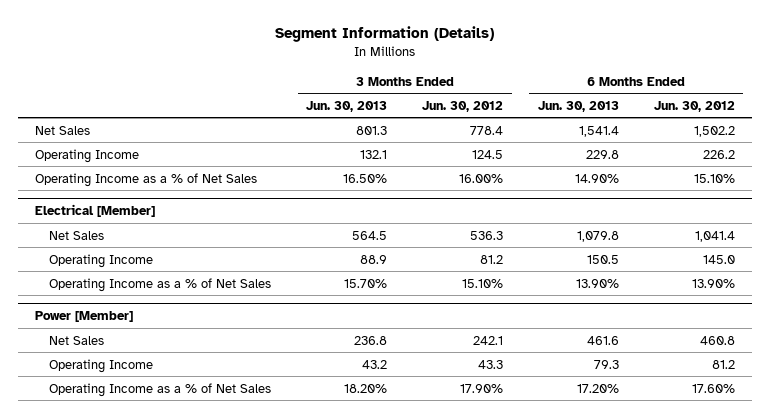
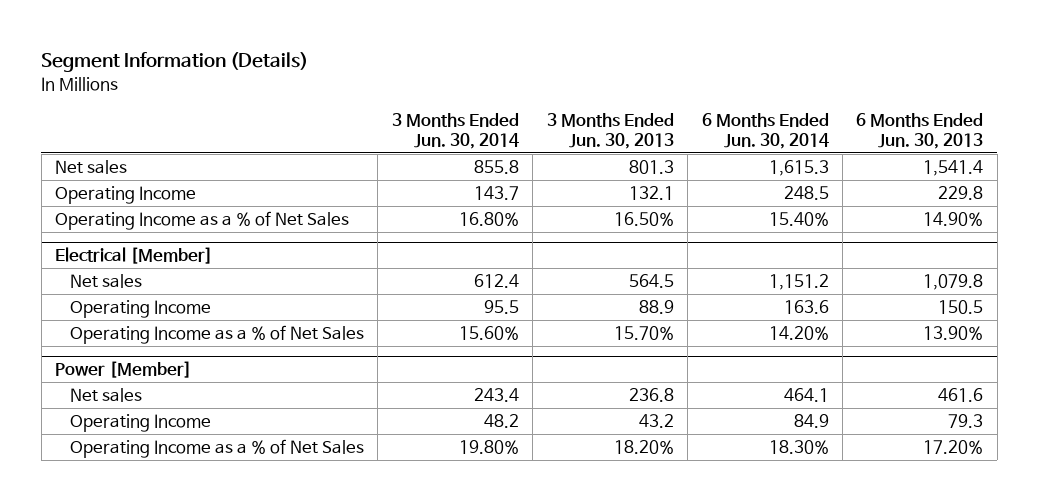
[422,100,504,112] Jun. 30, 2012 -> none
[653,100,735,112] Jun. 30, 2012 -> none
none -> [391,112,519,149] 3 Months Ended Jun. 30, 2014
none -> [701,112,829,149] 6 Months Ended Jun. 30, 2014
[35,125,91,135] Net Sales -> [55,160,128,175] Net sales
[49,230,105,240] Net Sales -> [69,274,142,289] Net sales
[49,335,105,345] Net Sales -> [69,388,142,403] Net sales

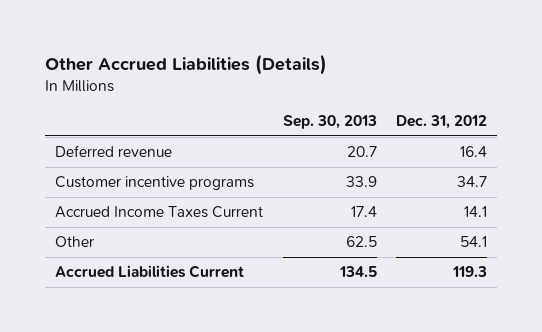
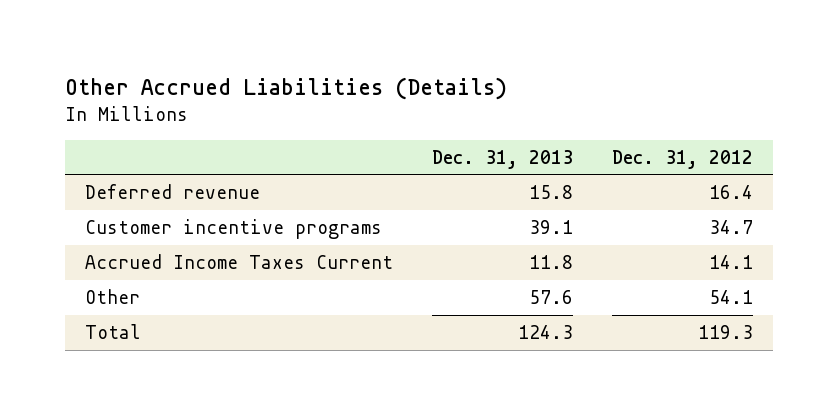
[282,115,377,130] Sep. 30, 2013 -> none
none -> [432,149,574,169] Dec. 31, 2013
[55,265,245,279] Accrued Liabilities Current -> [84,323,141,339] Total

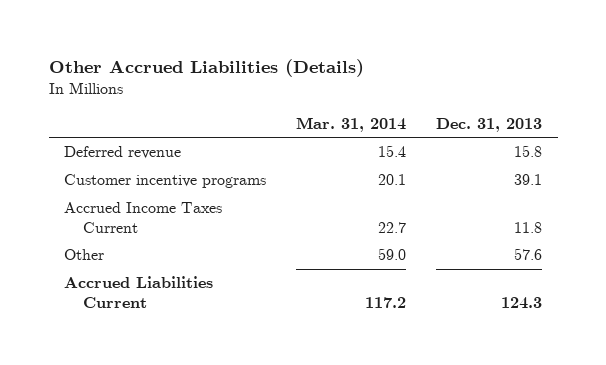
[612,149,754,169] Dec. 31, 2012 -> none
none -> [296,116,407,132] Mar. 31, 2014
[84,323,141,339] Total -> [63,276,213,308] Accrued Liabilities Current

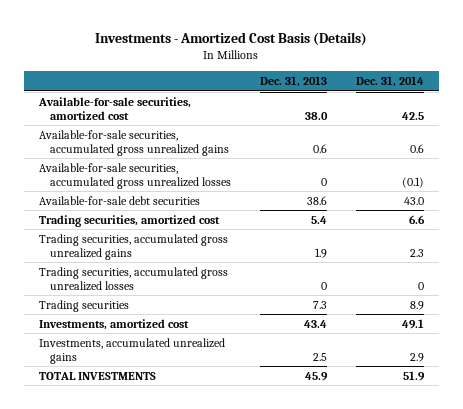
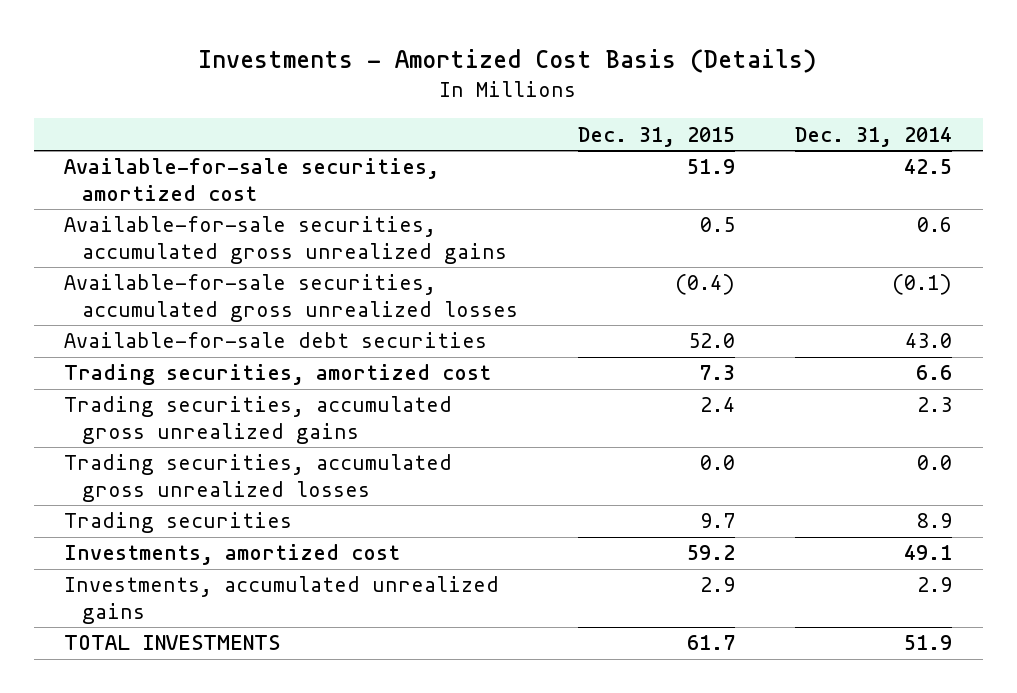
[259,76,327,88] Dec. 31, 2013 -> none
none -> [577,126,735,147] Dec. 31, 2015
[418,281,425,290] 0 -> [917,455,953,471] 0.0

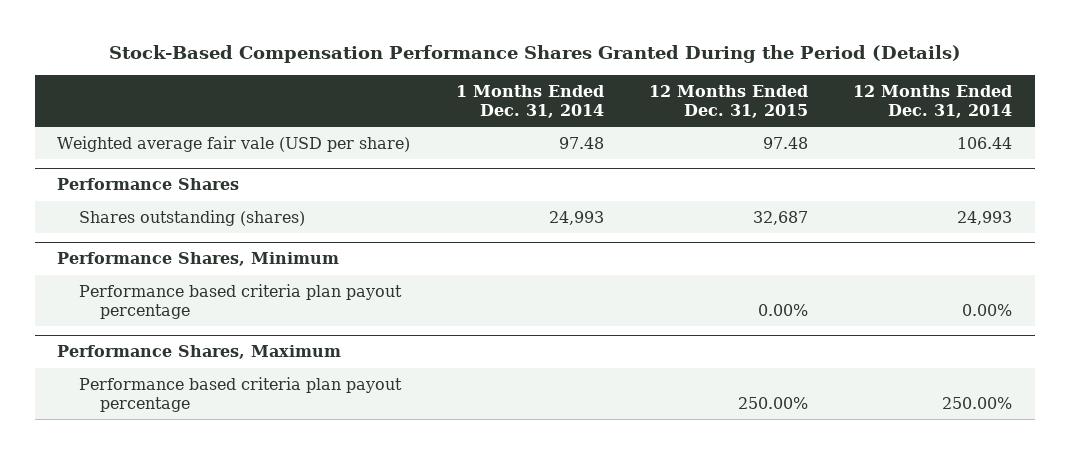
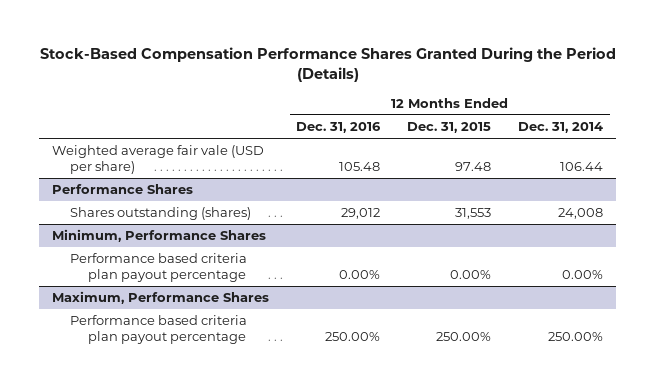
[455,84,604,119] 1 Months Ended Dec. 31, 2014 -> none
none -> [296,122,382,134] Dec. 31, 2016
[753,210,809,225] 32,687 -> [455,208,492,220] 31,553
[957,210,1013,225] 24,993 -> [558,208,604,220] 24,008
[57,252,340,267] Performance Shares, Minimum -> [52,229,267,243] Minimum, Performance Shares
[57,345,342,360] Performance Shares, Maximum -> [52,291,270,305] Maximum, Performance Shares

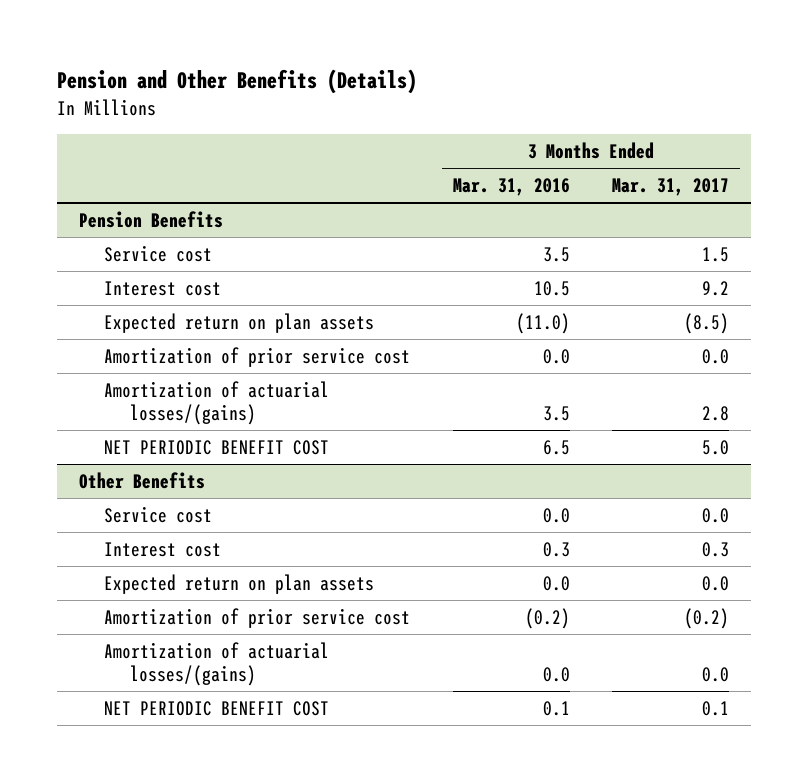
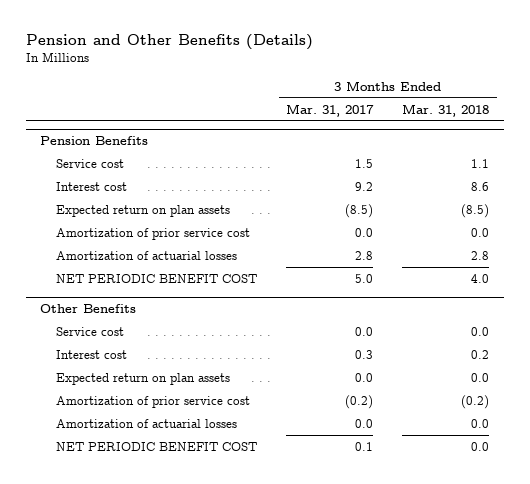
[452,178,570,197] Mar. 31, 2016 -> none
none -> [402,103,490,117] Mar. 31, 2018
[104,380,330,426] Amortization of actuarial losses/(gains) -> [55,250,237,260] Amortization of actuarial losses
[104,641,330,687] Amortization of actuarial losses/(gains) -> [55,418,237,428] Amortization of actuarial losses

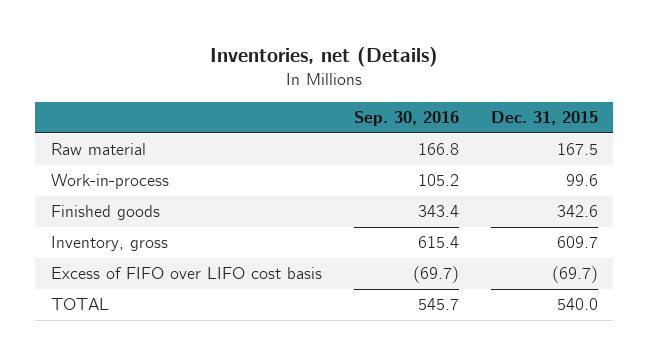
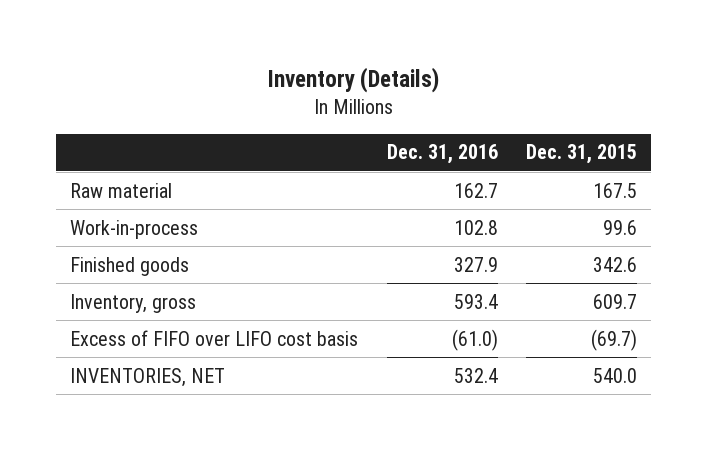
[210,46,439,67] Inventories, net (Details) -> [267,66,439,93] Inventory (Details)
[353,111,459,127] Sep. 30, 2016 -> none
none -> [386,144,498,165] Dec. 31, 2016
[51,298,110,311] TOTAL -> [70,367,226,387] INVENTORIES, NET

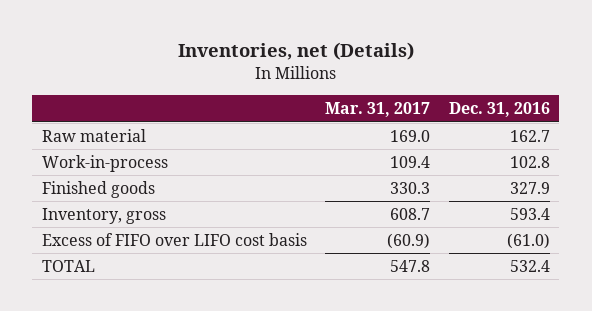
[267,66,439,93] Inventory (Details) -> [177,42,414,61] Inventories, net (Details)
[526,144,638,165] Dec. 31, 2015 -> none
none -> [325,102,431,118] Mar. 31, 2017
[70,367,226,387] INVENTORIES, NET -> [41,259,95,272] TOTAL

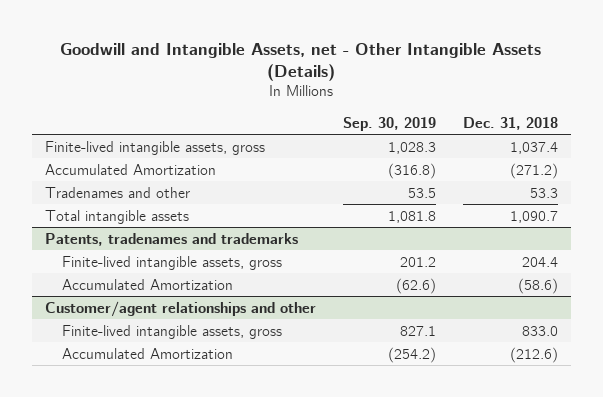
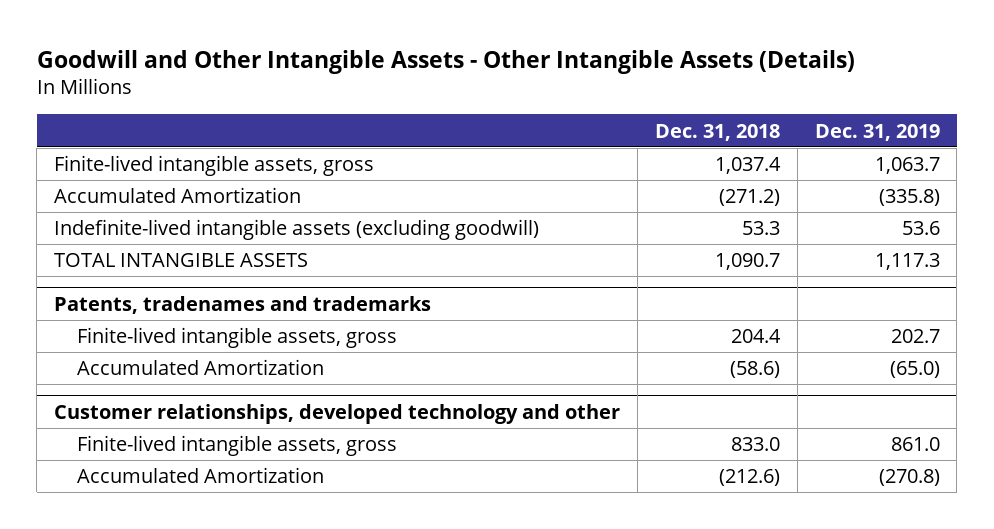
[60,42,542,81] Goodwill and Intangible Assets, net - Other Intangible Assets (Details) -> [36,49,855,74] Goodwill and Other Intangible Assets - Other Intangible Assets (Details)
[342,116,436,131] Sep. 30, 2019 -> none
none -> [814,123,940,141] Dec. 31, 2019
[45,186,191,198] Tradenames and other -> [54,219,540,241] Indefinite-lived intangible assets (excluding goodwill)
[45,209,190,224] Total intangible assets -> [54,253,309,268] TOTAL INTANGIBLE ASSETS
[45,300,317,317] Customer/agent relationships and other -> [54,403,621,424] Customer relationships, developed technology and other

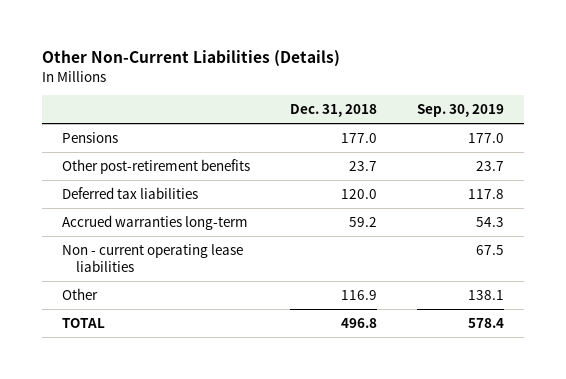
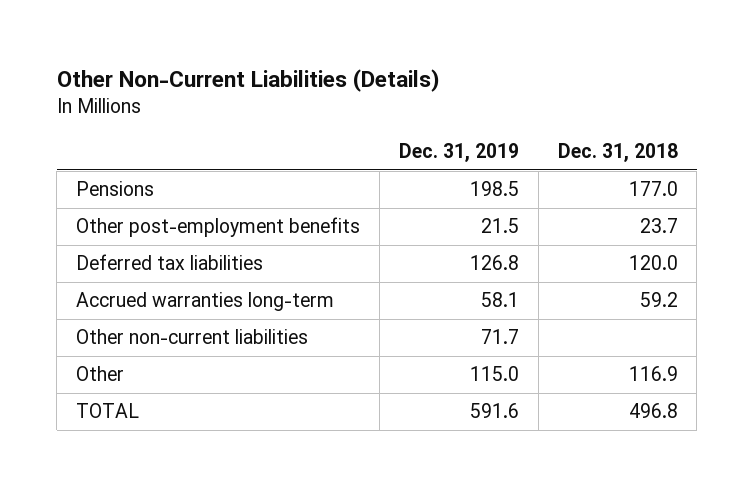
[416,104,504,118] Sep. 30, 2019 -> none
none -> [398,143,519,163] Dec. 31, 2019
[61,159,250,175] Other post-retirement benefits -> [76,217,361,238] Other post-employment benefits
[61,244,243,273] Non - current operating lease liabilities -> [76,329,309,345] Other non-current liabilities

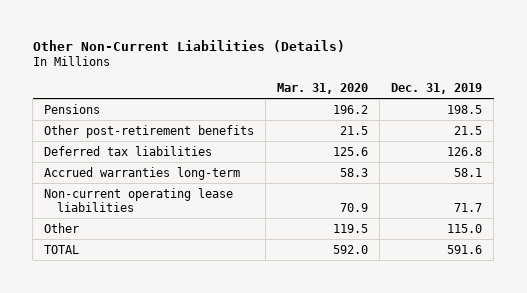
[557,143,678,163] Dec. 31, 2018 -> none
none -> [277,82,369,94] Mar. 31, 2020
[76,217,361,238] Other post-employment benefits -> [44,124,255,138] Other post-retirement benefits
[76,329,309,345] Other non-current liabilities -> [44,187,234,212] Non-current operating lease liabilities

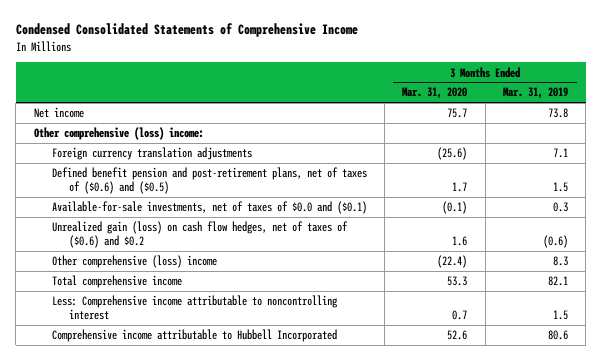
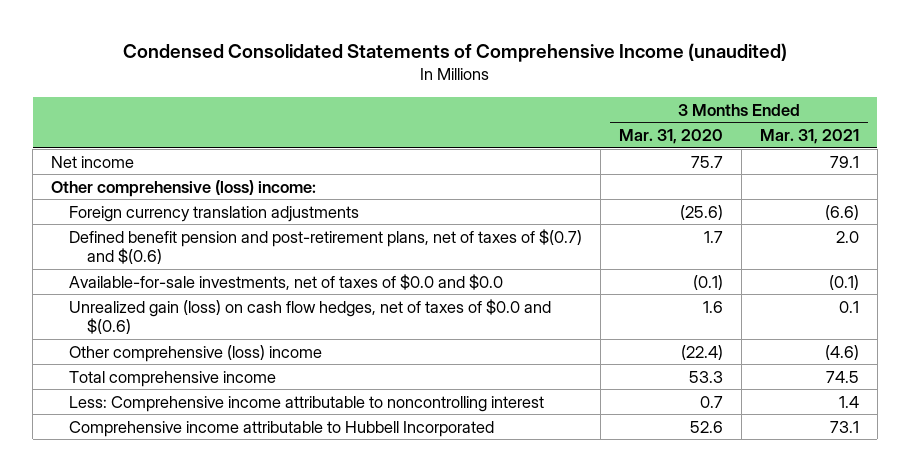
[15,23,358,38] Condensed Consolidated Statements of Comprehensive Income -> [123,43,788,63] Condensed Consolidated Statements of Comprehensive Income (unaudited)
[502,87,568,100] Mar. 31, 2019 -> none
none -> [759,129,859,145] Mar. 31, 2021
[51,167,367,195] Defined benefit pension and post-retirement plans, net of taxes of ($0.6) and ($0.5) -> [69,228,583,264] Defined benefit pension and post-retirement plans, net of taxes of $(0.7) and $(0.6)
[51,201,367,215] Available-for-sale investments, net of taxes of $0.0 and ($0.1) -> [69,273,504,290] Available-for-sale investments, net of taxes of $0.0 and $0.0
[51,221,348,249] Unrealized gain (loss) on cash flow hedges, net of taxes of ($0.6) and $0.2 -> [69,298,552,334] Unrealized gain (loss) on cash flow hedges, net of taxes of $0.0 and $(0.6)

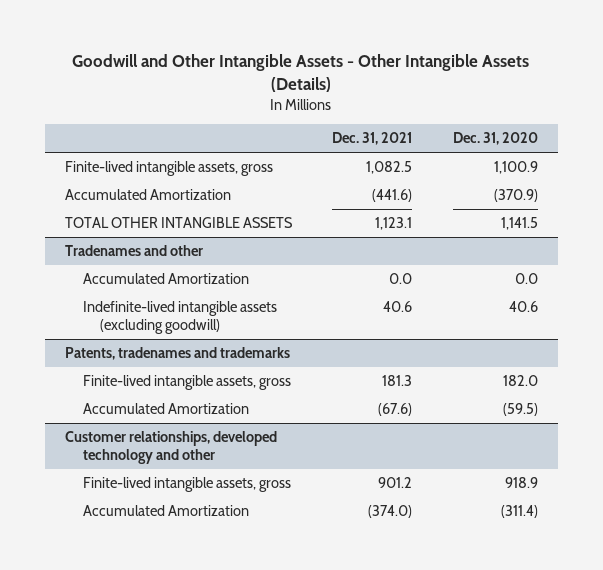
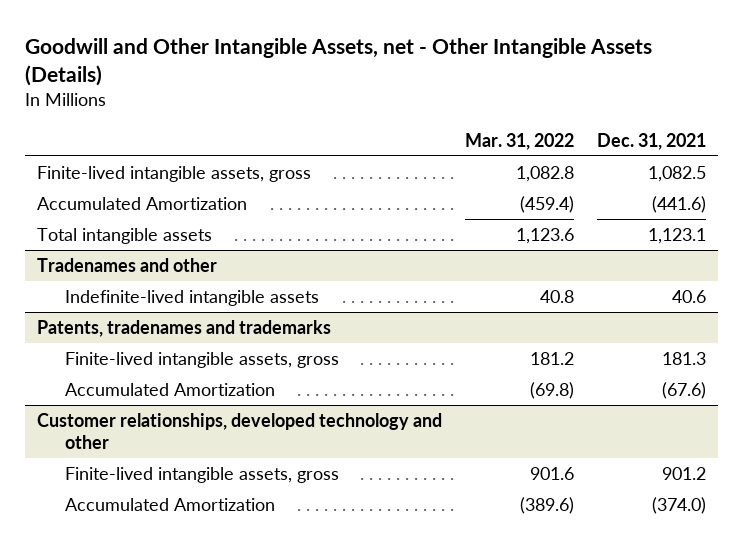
[72,54,530,93] Goodwill and Other Intangible Assets - Other Intangible Assets (Details) -> [25,37,653,86] Goodwill and Other Intangible Assets, net - Other Intangible Assets (Details)
[452,132,538,146] Dec. 31, 2020 -> none
none -> [465,132,575,150] Mar. 31, 2022
[64,217,293,229] TOTAL OTHER INTANGIBLE ASSETS -> [36,228,212,245] Total intangible assets
[82,273,249,285] Accumulated Amortization -> none
[82,301,277,335] Indefinite-lived intangible assets (excluding goodwill) -> [65,290,320,307] Indefinite-lived intangible assets

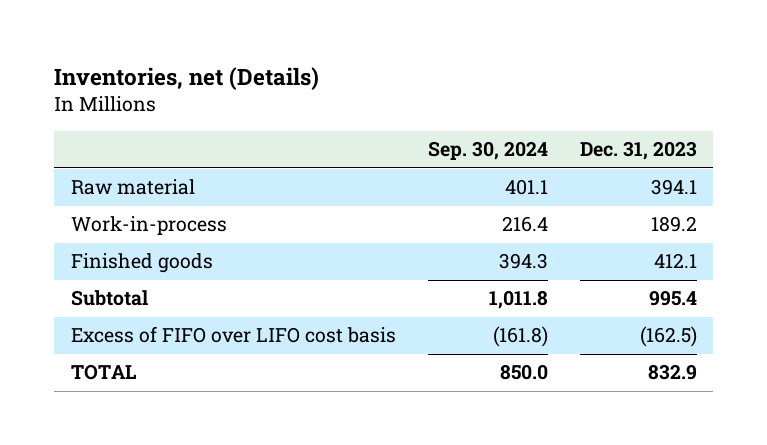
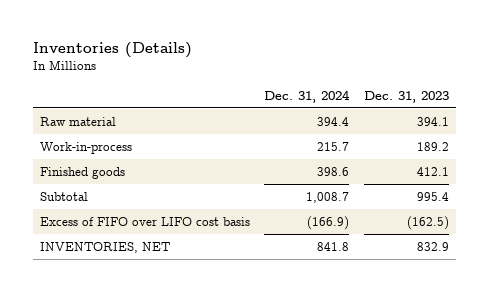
[54,66,320,90] Inventories, net (Details) -> [32,41,192,58] Inventories (Details)
[427,141,548,161] Sep. 30, 2024 -> none
none -> [264,89,351,103] Dec. 31, 2024
[70,364,136,381] TOTAL -> [39,241,170,253] INVENTORIES, NET

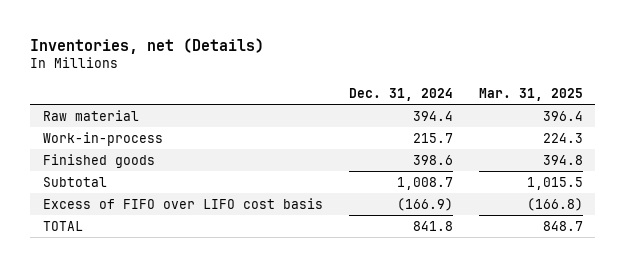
[32,41,192,58] Inventories (Details) -> [30,37,265,54] Inventories, net (Details)
[363,90,449,103] Dec. 31, 2023 -> none
none -> [478,87,583,101] Mar. 31, 2025
[39,241,170,253] INVENTORIES, NET -> [43,221,84,232] TOTAL

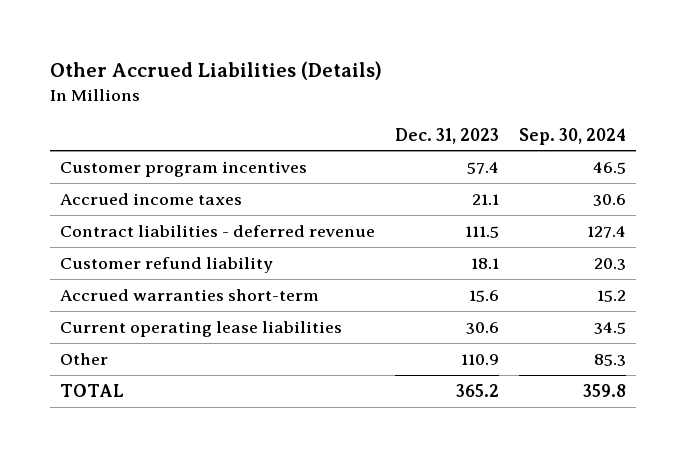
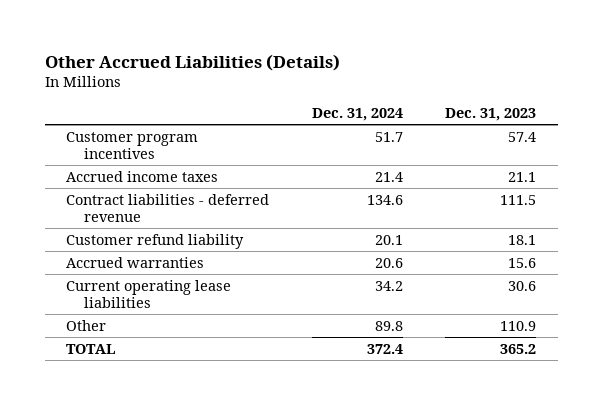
[518,127,626,145] Sep. 30, 2024 -> none
none -> [311,108,403,122] Dec. 31, 2024
[60,288,320,301] Accrued warranties short-term -> [66,256,205,268] Accrued warranties

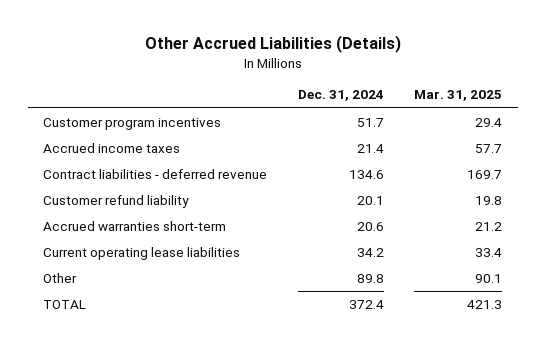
[445,108,537,122] Dec. 31, 2023 -> none
none -> [414,90,503,102] Mar. 31, 2025
[66,256,205,268] Accrued warranties -> [43,221,227,232] Accrued warranties short-term

